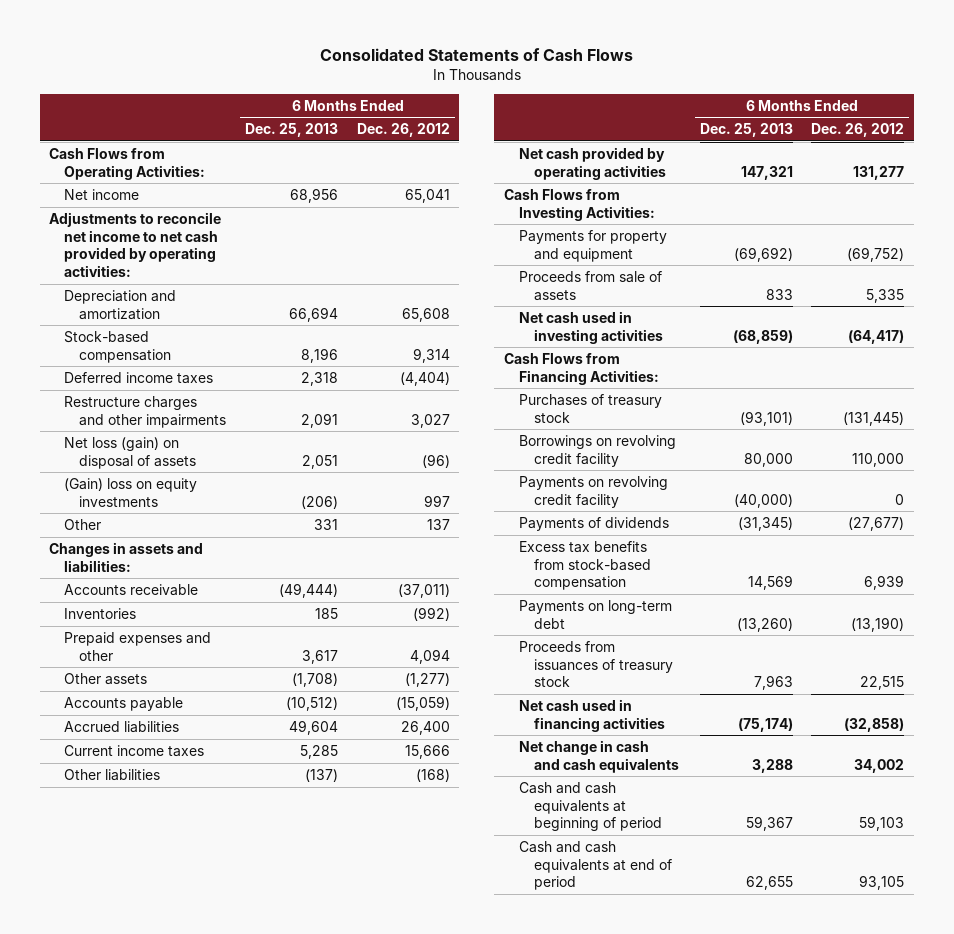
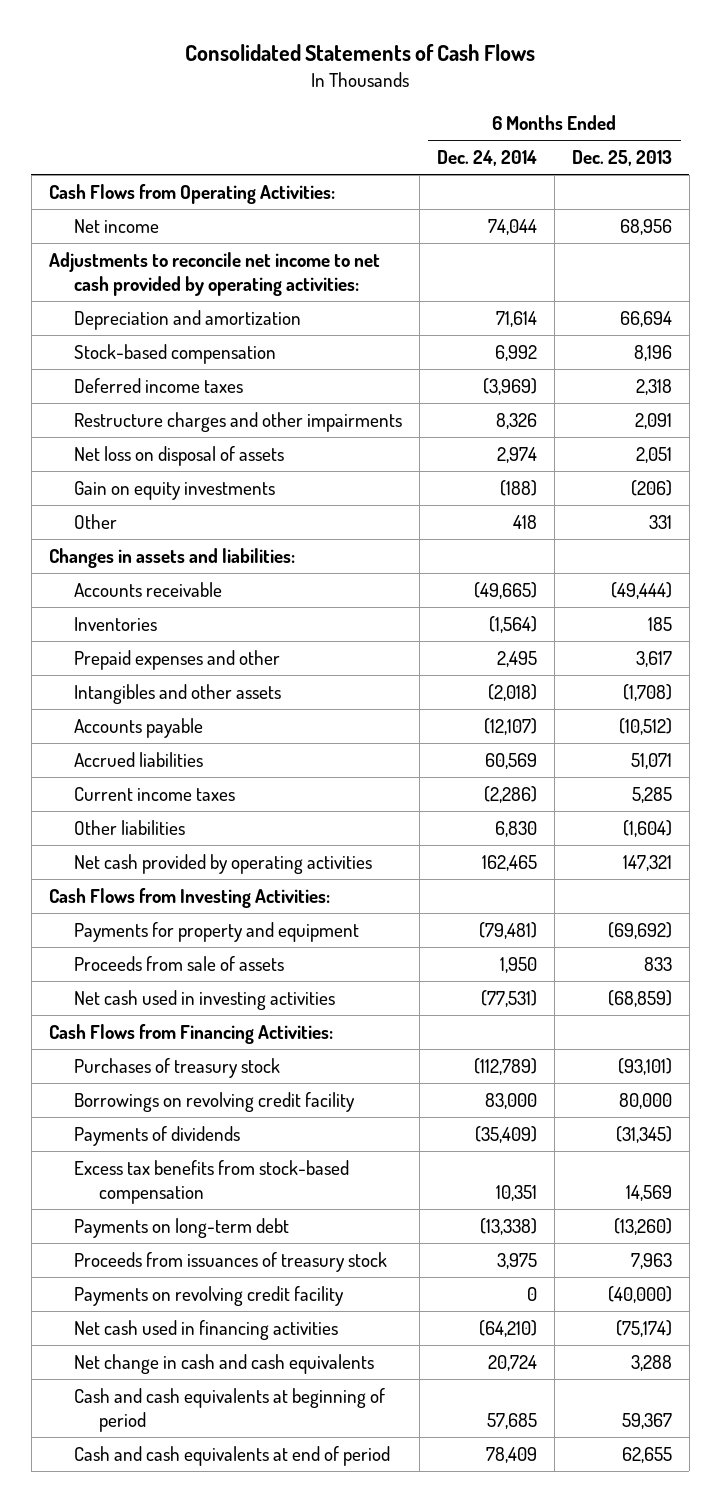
[357,123,451,138] Dec. 26, 2012 -> none
none -> [436,150,537,167] Dec. 24, 2014
[64,436,197,469] Net loss (gain) on disposal of assets -> [73,446,284,467] Net loss on disposal of assets
[64,477,198,507] (Gain) loss on equity investments -> [73,481,275,501] Gain on equity investments
[64,672,148,685] Other assets -> [73,684,281,705] Intangibles and other assets
[289,719,339,735] 49,604 -> [630,753,672,770] 51,071
[305,768,339,782] (137) -> [622,820,672,838] (1,604)
[518,475,668,508] Payments on revolving credit facility -> [73,1286,344,1307] Payments on revolving credit facility

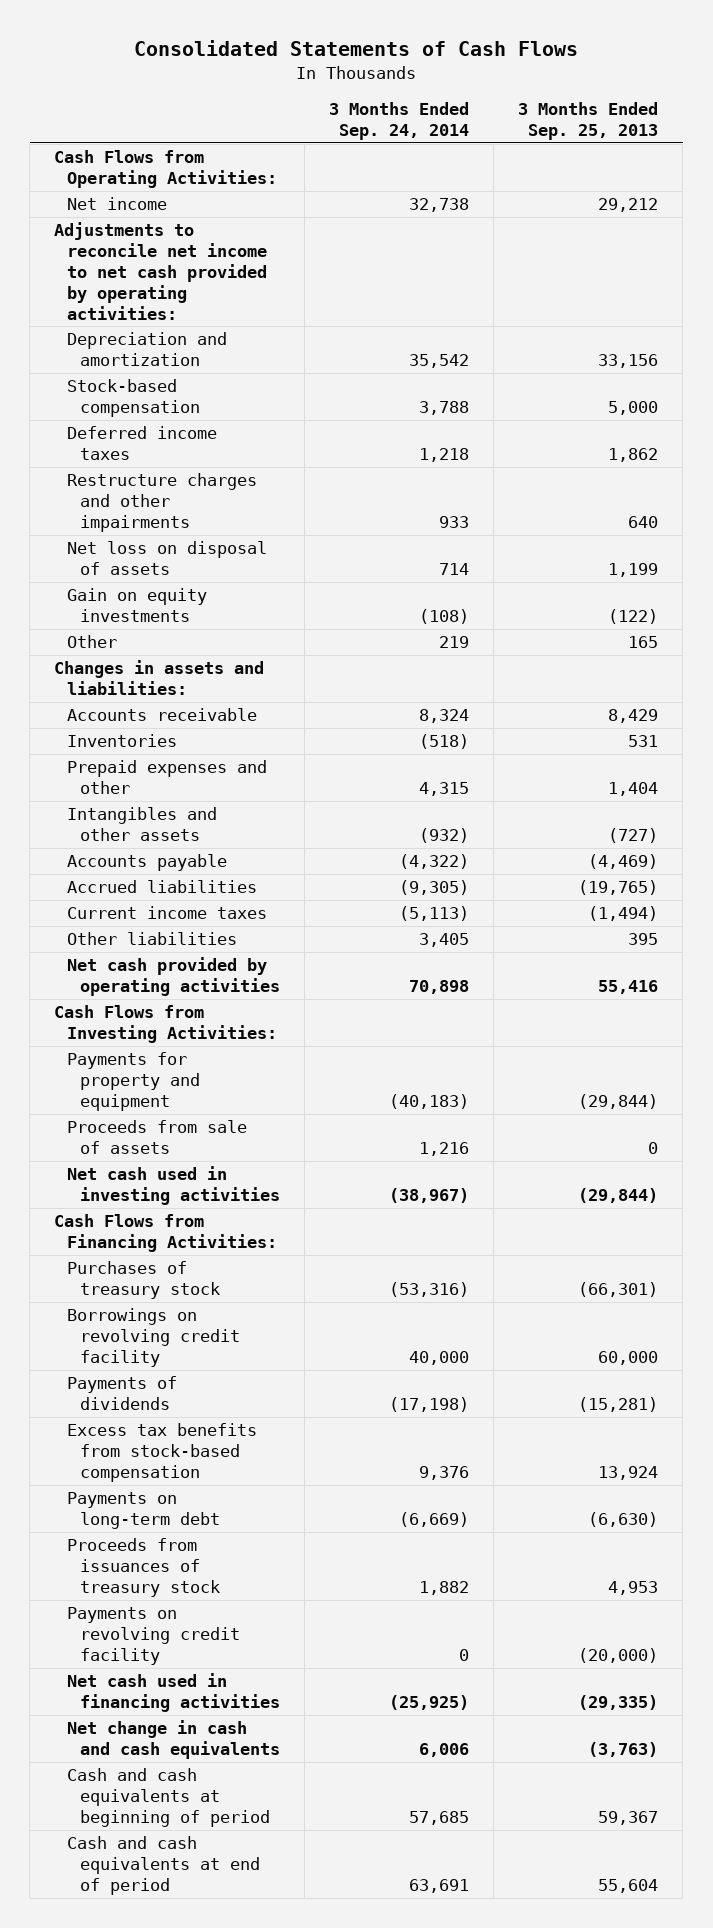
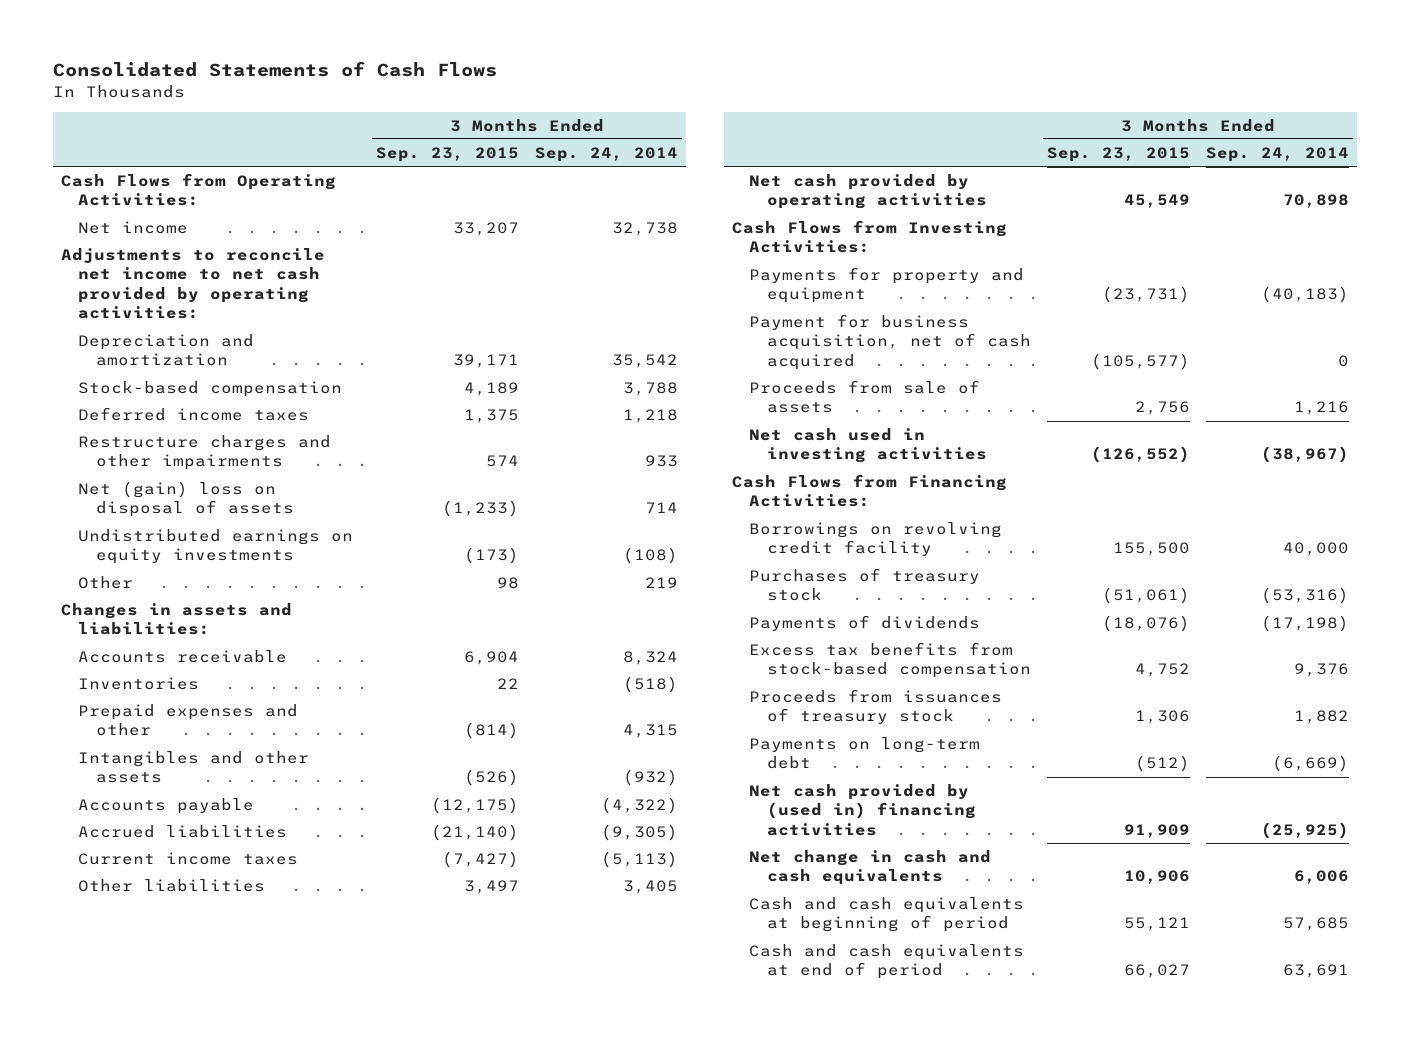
[518,102,659,141] 3 Months Ended Sep. 25, 2013 -> none
none -> [376,146,520,162] Sep. 23, 2015
[67,541,268,576] Net loss on disposal of assets -> [78,480,295,518] Net (gain) loss on disposal of assets
[67,588,208,623] Gain on equity investments -> [78,528,354,565] Undistributed earnings on equity investments
none -> [749,313,1032,370] Payment for business acquisition, net of cash acquired
[67,1261,221,1300] Purchases of treasury stock -> [749,567,981,602] Purchases of treasury stock
[67,1607,241,1665] Payments on revolving credit facility -> none
[67,1492,221,1530] Payments on long-term debt -> [749,736,981,770] Payments on long-term debt
[67,1673,281,1713] Net cash used in financing activities -> [749,783,977,836] Net cash provided by (used in) financing activities

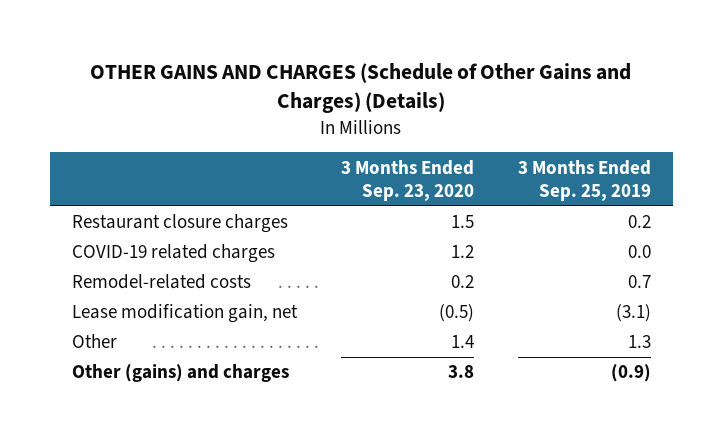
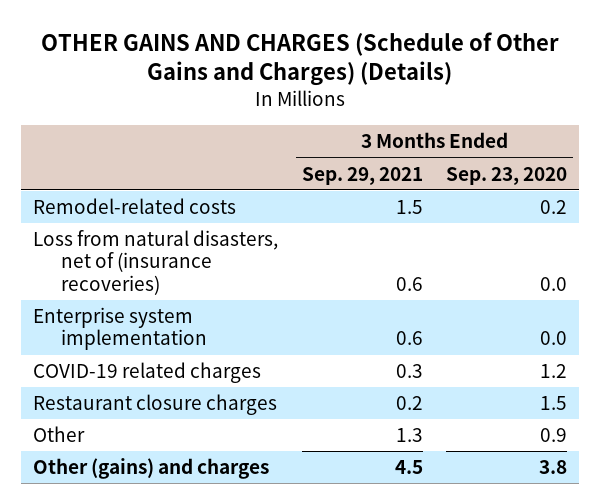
[517,159,651,201] 3 Months Ended Sep. 25, 2019 -> none
none -> [301,166,423,185] Sep. 29, 2021
[71,304,298,324] Lease modification gain, net -> none
none -> [32,230,278,295] Loss from natural disasters, net of (insurance recoveries)
none -> [32,307,208,351] Enterprise system implementation
[71,244,275,264] COVID-19 related charges -> [32,362,261,384] COVID-19 related charges
[71,214,288,234] Restaurant closure charges -> [32,394,277,416] Restaurant closure charges
[450,335,474,349] 1.4 -> [540,428,568,443] 0.9

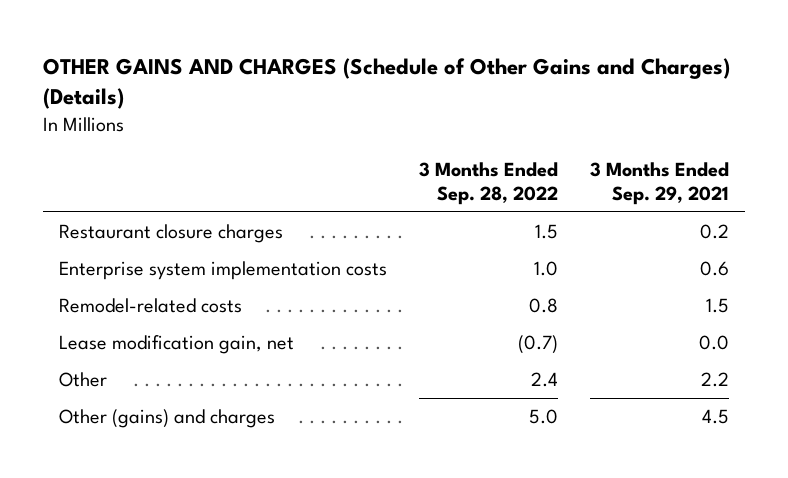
[446,166,568,185] Sep. 23, 2020 -> none
none -> [419,161,559,205] 3 Months Ended Sep. 28, 2022
[32,230,278,295] Loss from natural disasters, net of (insurance recoveries) -> none
[32,307,208,351] Enterprise system implementation -> none
[32,362,261,384] COVID-19 related charges -> none
none -> [58,260,387,280] Enterprise system implementation costs
[32,198,236,215] Remodel-related costs -> [58,297,242,313] Remodel-related costs
none -> [58,334,294,354] Lease modification gain, net
[395,428,423,443] 1.3 -> [701,371,730,387] 2.2

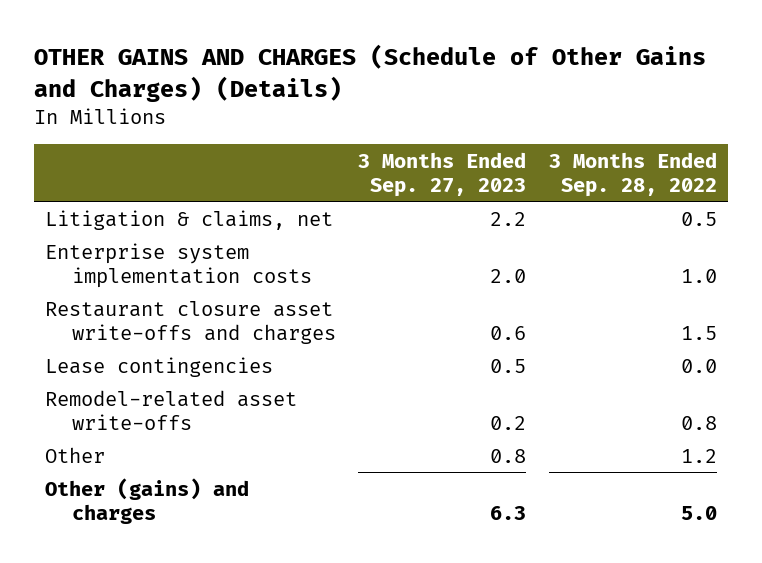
[590,161,730,205] 3 Months Ended Sep. 29, 2021 -> none
none -> [358,151,527,197] 3 Months Ended Sep. 27, 2023
[58,223,283,243] Restaurant closure charges -> none
none -> [45,209,334,230] Litigation & claims, net
[58,334,294,354] Lease modification gain, net -> none
none -> [45,300,336,344] Restaurant closure asset write-offs and charges
none -> [45,356,274,377] Lease contingencies
[58,297,242,313] Remodel-related costs -> [45,389,298,430] Remodel-related asset write-offs
[531,371,559,387] 2.4 -> [680,448,717,463] 1.2

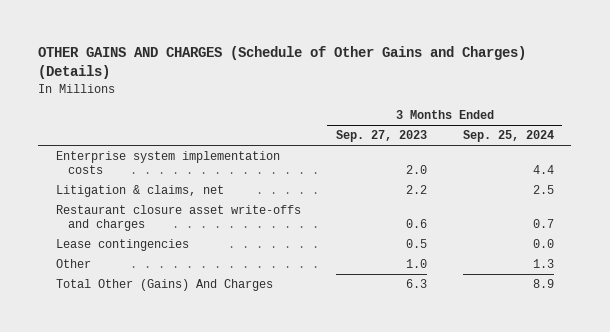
[548,151,717,197] 3 Months Ended Sep. 28, 2022 -> none
none -> [462,130,554,143] Sep. 25, 2024
[45,209,334,230] Litigation & claims, net -> [55,185,224,198] Litigation & claims, net
[45,389,298,430] Remodel-related asset write-offs -> none
[490,448,527,463] 0.8 -> [406,259,428,269] 1.0
[45,477,250,524] Other (gains) and charges -> [55,279,273,292] Total Other (Gains) And Charges

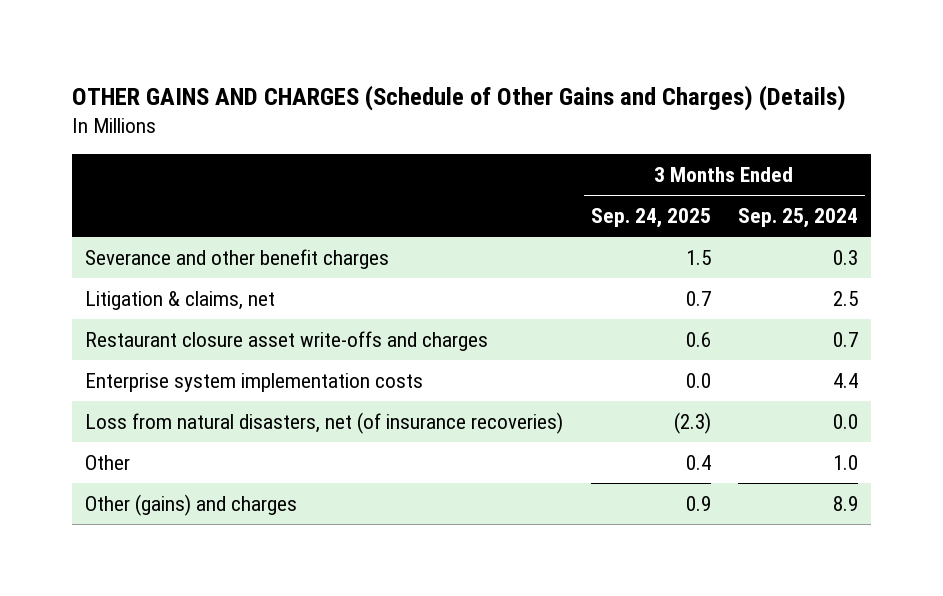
[336,130,428,143] Sep. 27, 2023 -> none
none -> [590,208,711,229] Sep. 24, 2025
none -> [85,248,390,269] Severance and other benefit charges
[55,239,189,252] Lease contingencies -> none
[55,151,280,175] Enterprise system implementation costs -> [85,372,424,392] Enterprise system implementation costs
none -> [85,411,564,434] Loss from natural disasters, net (of insurance recoveries)
[532,259,554,269] 1.3 -> [832,454,858,470] 1.0
[55,279,273,292] Total Other (Gains) And Charges -> [85,493,298,516] Other (gains) and charges

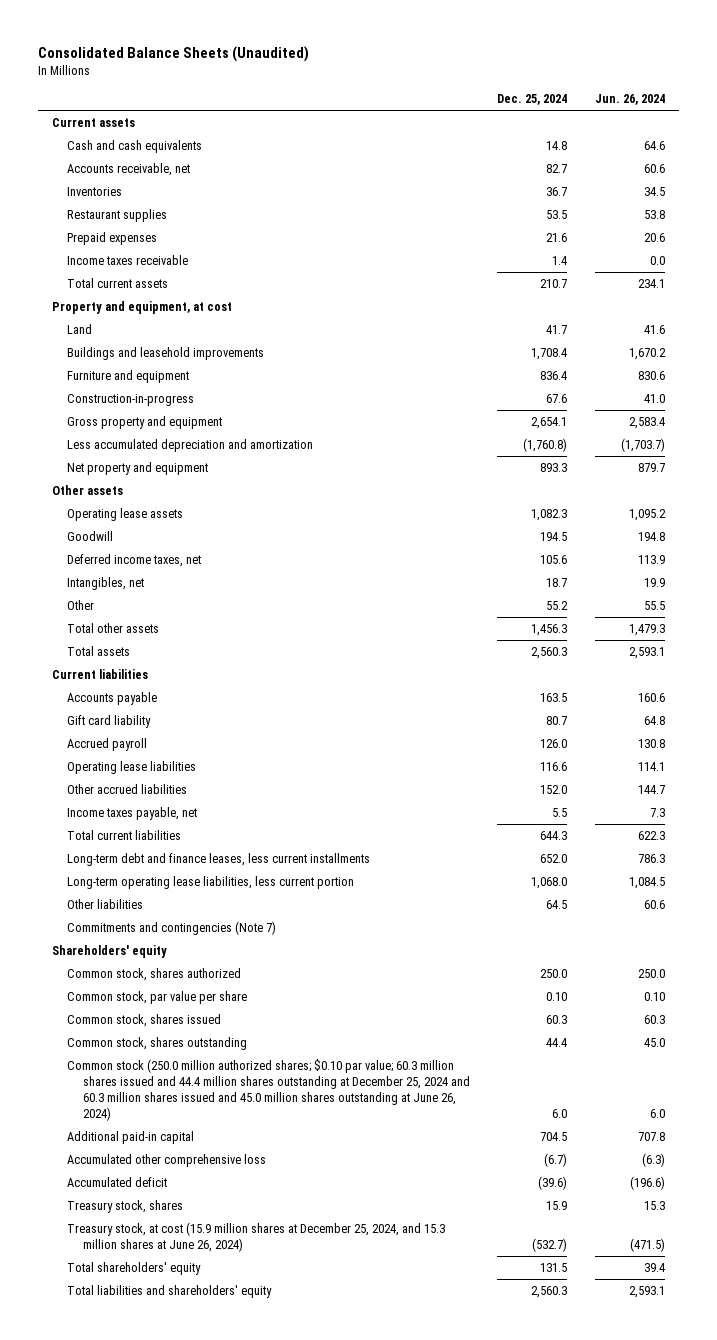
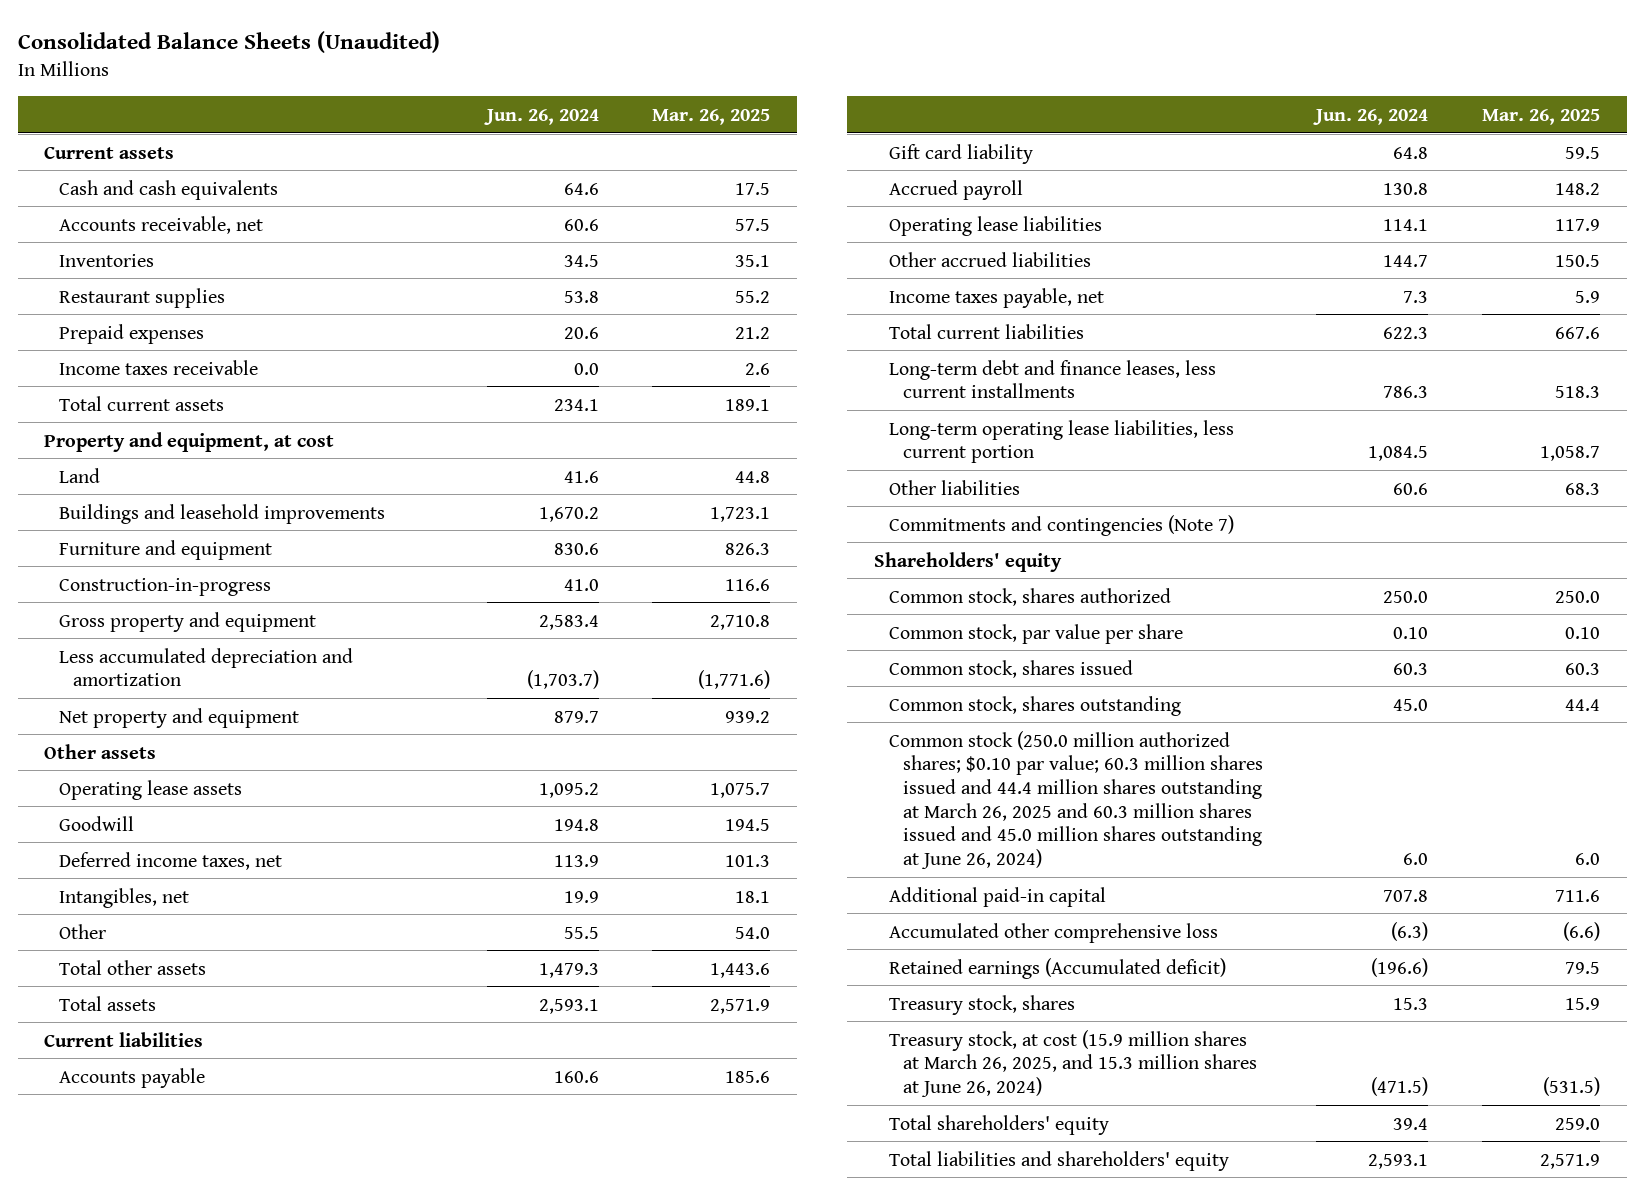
[497,94,568,106] Dec. 25, 2024 -> none
none -> [652,108,771,125] Mar. 26, 2025
[67,1058,470,1121] Common stock (250.0 million authorized shares; $0.10 par value; 60.3 million shares issued and 44.4 million shares outstanding at December 25, 2024 and 60.3 million shares issued and 45.0 million shares outstanding at June 26, 2024) -> [888,730,1264,869] Common stock (250.0 million authorized shares; $0.10 par value; 60.3 million shares issued and 44.4 million shares outstanding at March 26, 2025 and 60.3 million shares issued and 45.0 million shares outstanding at June 26, 2024)
[67,1176,168,1187] Accumulated deficit -> [888,957,1226,979] Retained earnings (Accumulated deficit)
[67,1221,446,1252] Treasury stock, at cost (15.9 million shares at December 25, 2024, and 15.3 million shares at June 26, 2024) -> [888,1029,1258,1097] Treasury stock, at cost (15.9 million shares at March 26, 2025, and 15.3 million shares at June 26, 2024)

